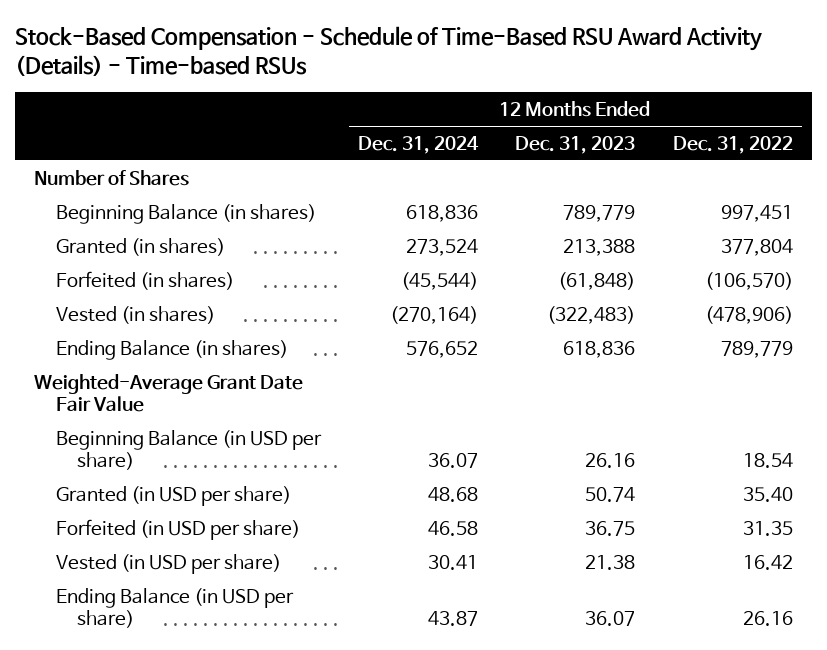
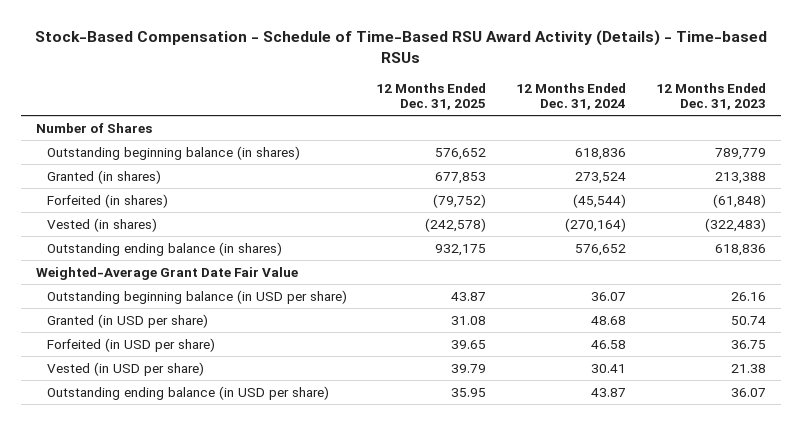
[672,135,793,154] Dec. 31, 2022 -> none
none -> [376,82,487,111] 12 Months Ended Dec. 31, 2025
[55,203,316,224] Beginning Balance (in shares) -> [46,145,300,160] Outstanding beginning balance (in shares)
[55,339,288,360] Ending Balance (in shares) -> [46,241,282,256] Outstanding ending balance (in shares)
[55,429,322,471] Beginning Balance (in USD per share) -> [46,289,347,304] Outstanding beginning balance (in USD per share)
[55,587,294,629] Ending Balance (in USD per share) -> [46,385,329,400] Outstanding ending balance (in USD per share)

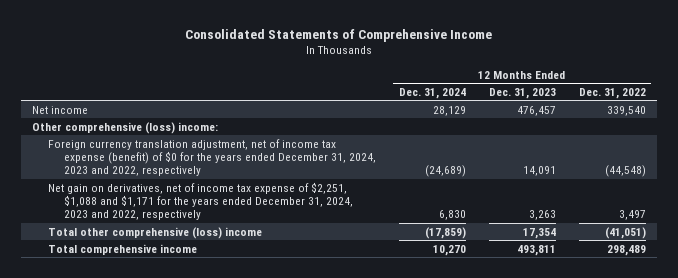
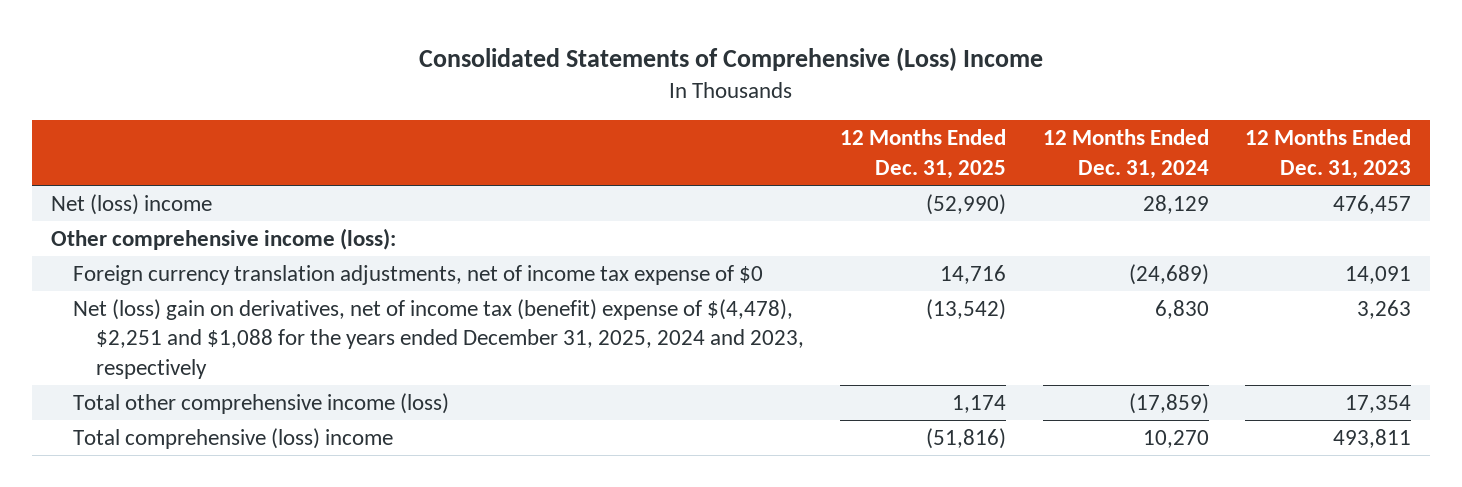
[184,28,492,42] Consolidated Statements of Comprehensive Income -> [418,47,1043,72] Consolidated Statements of Comprehensive (Loss) Income
[578,87,646,99] Dec. 31, 2022 -> none
none -> [840,129,1007,179] 12 Months Ended Dec. 31, 2025
[32,105,89,114] Net income -> [50,194,212,216] Net (loss) income
[32,121,219,134] Other comprehensive (loss) income: -> [50,228,396,251] Other comprehensive income (loss):
[48,138,377,177] Foreign currency translation adjustment, net of income tax expense (benefit) of $0 for the years ended December 31, 2024, 2023 and 2022, respectively -> [73,265,764,286] Foreign currency translation adjustments, net of income tax expense of $0
[48,181,354,221] Net gain on derivatives, net of income tax expense of $2,251, $1,088 and $1,171 for the years ended December 31, 2024, 2023 and 2022, respectively -> [73,299,804,379] Net (loss) gain on derivatives, net of income tax (benefit) expense of $(4,478), $2,251 and $1,088 for the years ended December 31, 2025, 2024 and 2023, respectively
[48,226,263,239] Total other comprehensive (loss) income -> [73,393,450,415] Total other comprehensive income (loss)
[48,243,198,255] Total comprehensive income -> [73,428,394,450] Total comprehensive (loss) income

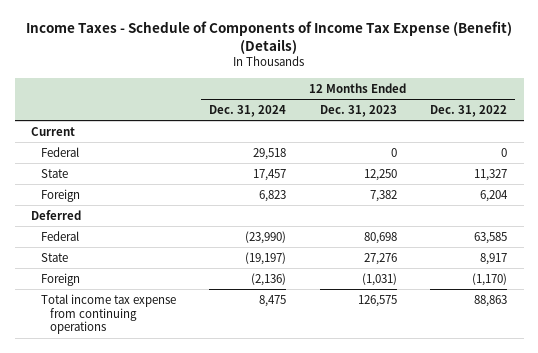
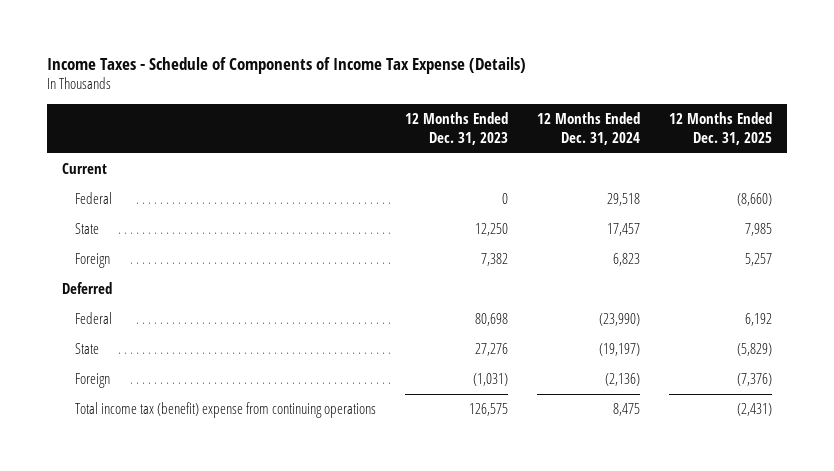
[26,20,513,54] Income Taxes - Schedule of Components of Income Tax Expense (Benefit) (Details) -> [47,56,527,74] Income Taxes - Schedule of Components of Income Tax Expense (Details)
[430,104,508,117] Dec. 31, 2022 -> none
none -> [669,112,773,145] 12 Months Ended Dec. 31, 2025
[40,293,176,335] Total income tax expense from continuing operations -> [75,402,377,419] Total income tax (benefit) expense from continuing operations

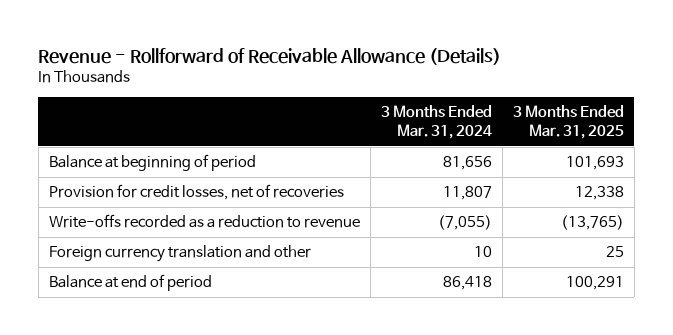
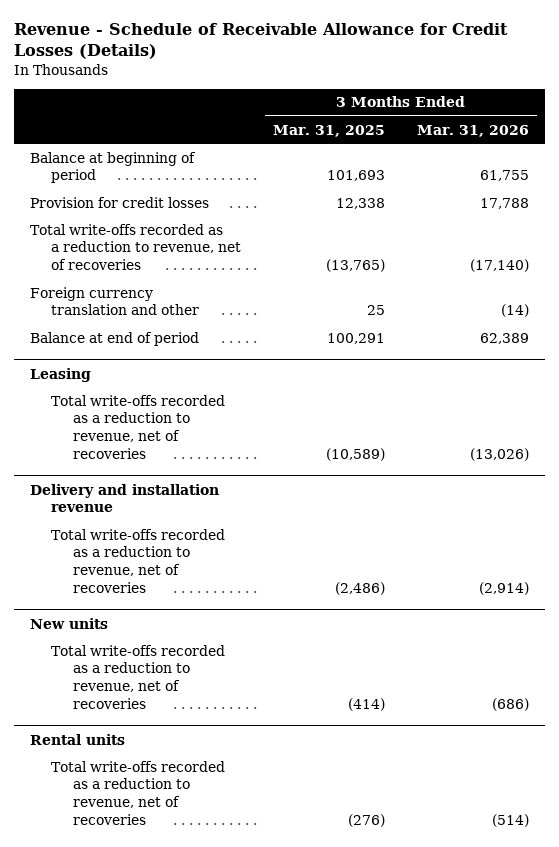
[38,47,502,65] Revenue - Rollforward of Receivable Allowance (Details) -> [13,22,508,60] Revenue - Schedule of Receivable Allowance for Credit Losses (Details)
[380,105,492,140] 3 Months Ended Mar. 31, 2024 -> none
none -> [417,124,530,137] Mar. 31, 2026
[48,184,344,201] Provision for credit losses, net of recoveries -> [29,196,209,208] Provision for credit losses
[48,214,360,229] Write-offs recorded as a reduction to revenue -> [29,223,242,271] Total write-offs recorded as a reduction to revenue, net of recoveries
none -> [29,367,91,382] Leasing
none -> [51,394,226,459] Total write-offs recorded as a reduction to revenue, net of recoveries
none -> [29,483,219,513] Delivery and installation revenue
none -> [51,528,226,593] Total write-offs recorded as a reduction to revenue, net of recoveries
none -> [29,617,108,629] New units
none -> [51,644,226,709] Total write-offs recorded as a reduction to revenue, net of recoveries
none -> [29,733,125,745] Rental units
none -> [51,760,226,825] Total write-offs recorded as a reduction to revenue, net of recoveries

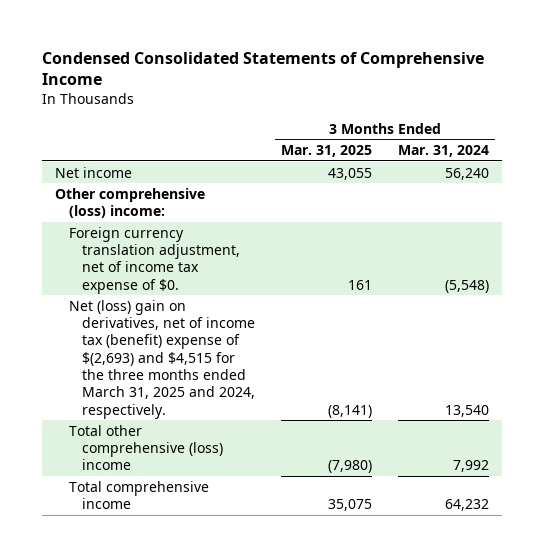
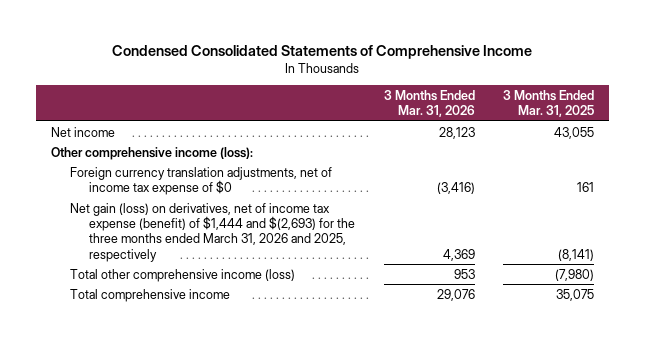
[397,145,489,158] Mar. 31, 2024 -> none
none -> [383,90,475,118] 3 Months Ended Mar. 31, 2026
[54,187,205,219] Other comprehensive (loss) income: -> [50,146,253,160] Other comprehensive income (loss):
[68,226,241,294] Foreign currency translation adjustment, net of income tax expense of $0. -> [69,166,332,196] Foreign currency translation adjustments, net of income tax expense of $0
[68,299,256,419] Net (loss) gain on derivatives, net of income tax (benefit) expense of $(2,693) and $4,515 for the three months ended March 31, 2025 and 2024, respectively. -> [69,202,355,262] Net gain (loss) on derivatives, net of income tax expense (benefit) of $1,444 and $(2,693) for the three months ended March 31, 2026 and 2025, respectively
[68,424,224,471] Total other comprehensive (loss) income -> [69,268,295,282] Total other comprehensive income (loss)

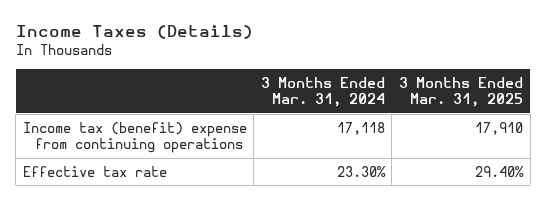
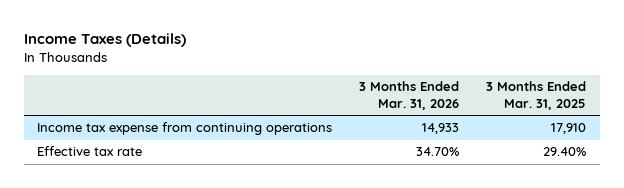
[260,76,385,108] 3 Months Ended Mar. 31, 2024 -> none
none -> [359,81,460,111] 3 Months Ended Mar. 31, 2026
[22,121,247,154] Income tax (benefit) expense from continuing operations -> [37,122,333,136] Income tax expense from continuing operations

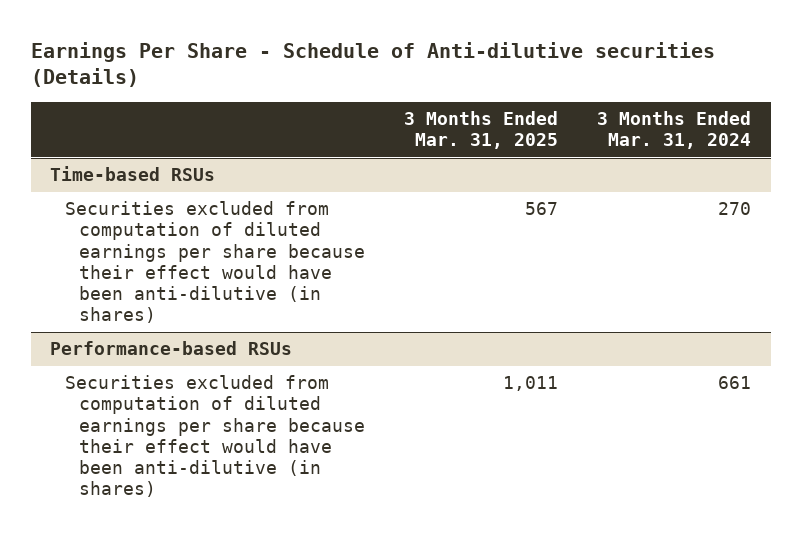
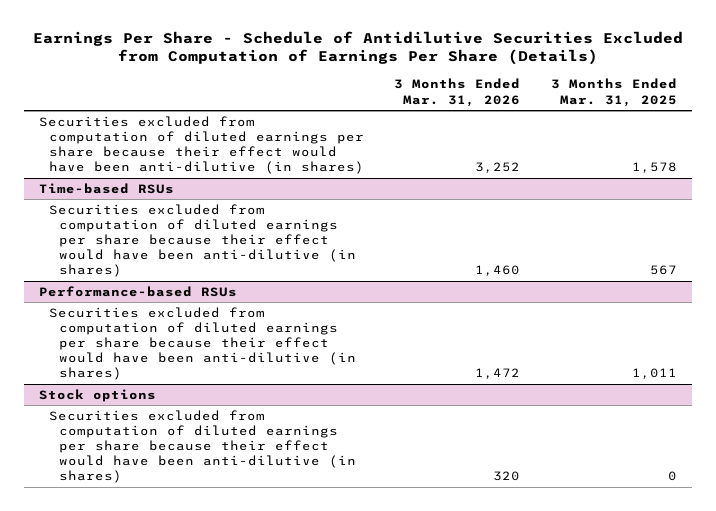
[30,41,715,88] Earnings Per Share - Schedule of Anti-dilutive securities (Details) -> [32,30,683,66] Earnings Per Share - Schedule of Antidilutive Securities Excluded from Computation of Earnings Per Share (Details)
[597,110,752,150] 3 Months Ended Mar. 31, 2024 -> none
none -> [394,78,521,107] 3 Months Ended Mar. 31, 2026
none -> [39,115,365,175] Securities excluded from computation of diluted earnings per share because their effect would have been anti-dilutive (in shares)
none -> [39,388,157,402] Stock options
none -> [49,409,357,484] Securities excluded from computation of diluted earnings per share because their effect would have been anti-dilutive (in shares)

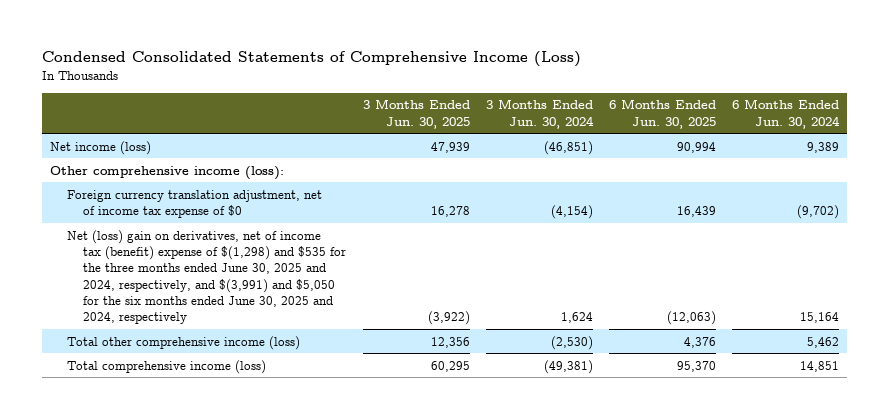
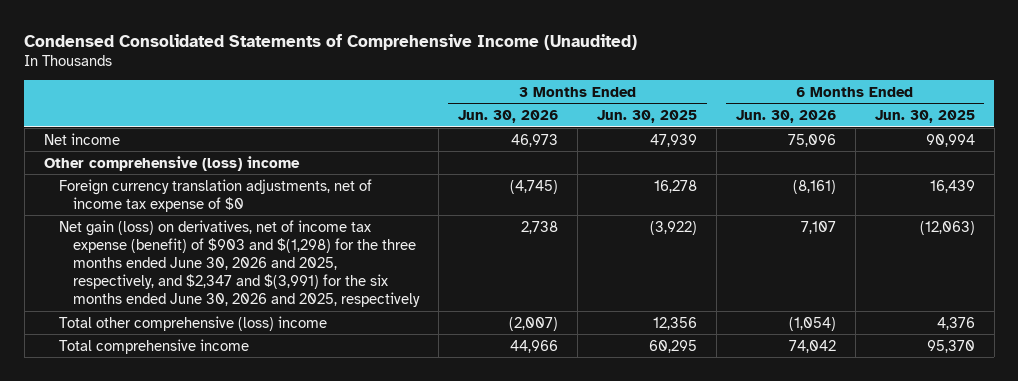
[42,51,582,68] Condensed Consolidated Statements of Comprehensive Income (Loss) -> [24,33,638,50] Condensed Consolidated Statements of Comprehensive Income (Unaudited)
[485,99,594,129] 3 Months Ended Jun. 30, 2024 -> none
[731,99,840,129] 6 Months Ended Jun. 30, 2024 -> none
none -> [458,110,559,124] Jun. 30, 2026
none -> [735,110,836,124] Jun. 30, 2026
[50,140,152,155] Net income (loss) -> [43,132,120,145] Net income
[50,165,285,180] Other comprehensive income (loss): -> [43,155,300,171] Other comprehensive (loss) income
[66,189,322,219] Foreign currency translation adjustment, net of income tax expense of $0 -> [58,178,372,212] Foreign currency translation adjustments, net of income tax expense of $0
[66,229,347,325] Net (loss) gain on derivatives, net of income tax (benefit) expense of $(1,298) and $535 for the three months ended June 30, 2025 and 2024, respectively, and $(3,991) and $5,050 for the six months ended June 30, 2025 and 2024, respectively -> [58,219,421,308] Net gain (loss) on derivatives, net of income tax expense (benefit) of $903 and $(1,298) for the three months ended June 30, 2026 and 2025, respectively, and $2,347 and $(3,991) for the six months ended June 30, 2026 and 2025, respectively
[66,335,300,350] Total other comprehensive income (loss) -> [58,315,327,331] Total other comprehensive (loss) income
[66,359,266,374] Total comprehensive income (loss) -> [58,338,249,354] Total comprehensive income

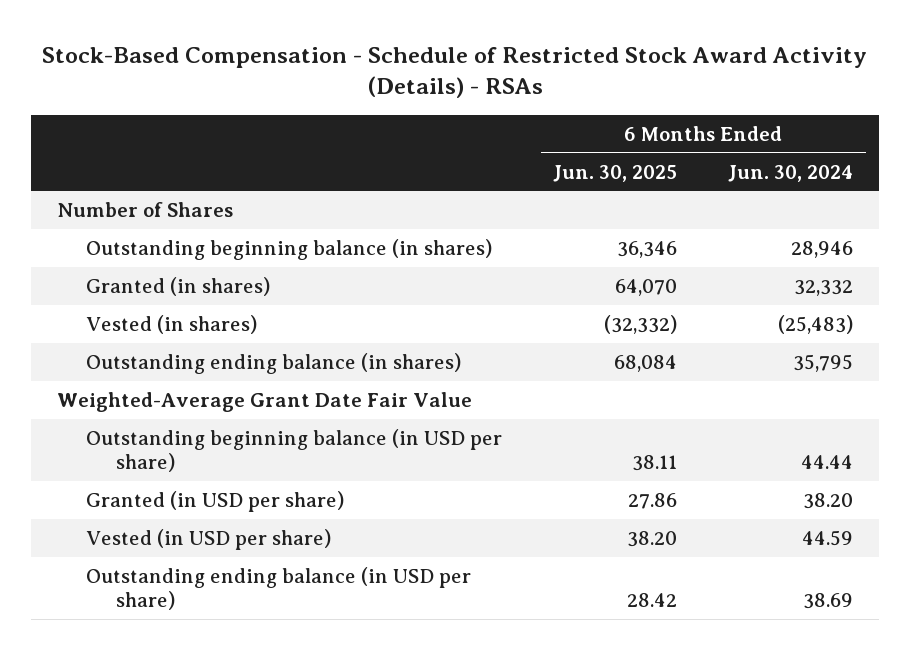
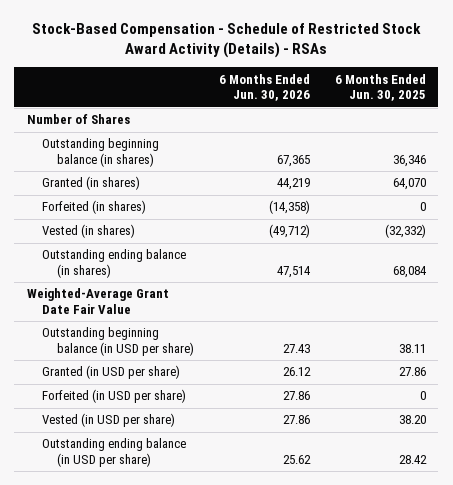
[728,164,854,182] Jun. 30, 2024 -> none
none -> [218,73,310,102] 6 Months Ended Jun. 30, 2026
none -> [41,200,146,215] Forfeited (in shares)
none -> [41,389,186,404] Forfeited (in USD per share)

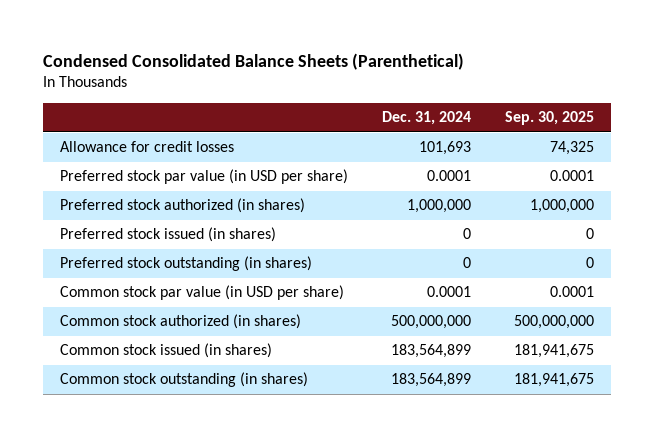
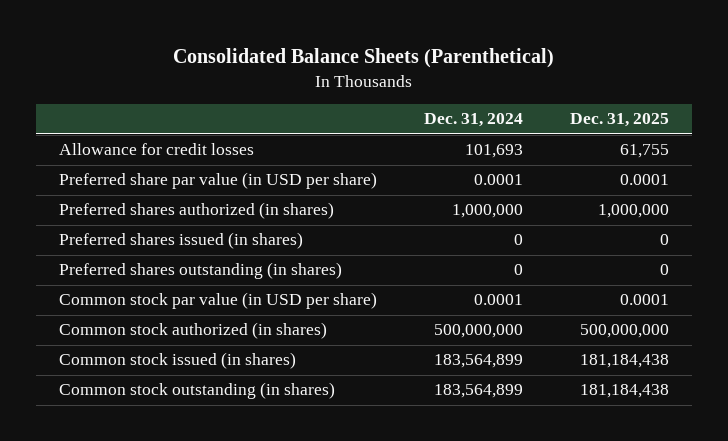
[42,52,464,70] Condensed Consolidated Balance Sheets (Parenthetical) -> [172,47,554,68] Consolidated Balance Sheets (Parenthetical)
[504,111,594,126] Sep. 30, 2025 -> none
none -> [569,113,669,128] Dec. 31, 2025
[59,169,348,185] Preferred stock par value (in USD per share) -> [59,172,378,190] Preferred share par value (in USD per share)
[59,198,305,214] Preferred stock authorized (in shares) -> [59,202,335,220] Preferred shares authorized (in shares)
[59,227,276,243] Preferred stock issued (in shares) -> [59,232,304,250] Preferred shares issued (in shares)
[59,256,312,272] Preferred stock outstanding (in shares) -> [59,262,343,280] Preferred shares outstanding (in shares)

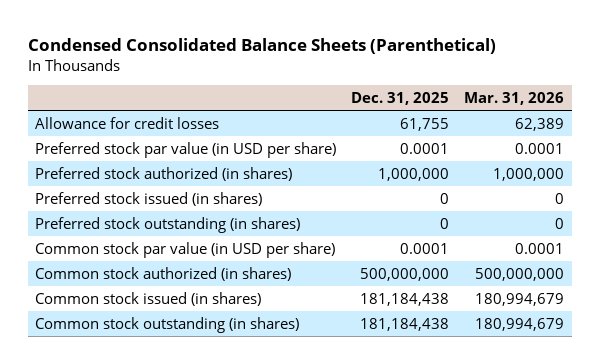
[172,47,554,68] Consolidated Balance Sheets (Parenthetical) -> [27,37,496,54] Condensed Consolidated Balance Sheets (Parenthetical)
[423,113,523,128] Dec. 31, 2024 -> none
none -> [464,92,565,106] Mar. 31, 2026
[59,172,378,190] Preferred share par value (in USD per share) -> [35,141,337,158] Preferred stock par value (in USD per share)
[59,202,335,220] Preferred shares authorized (in shares) -> [35,166,293,181] Preferred stock authorized (in shares)
[59,232,304,250] Preferred shares issued (in shares) -> [35,191,263,206] Preferred stock issued (in shares)
[59,262,343,280] Preferred shares outstanding (in shares) -> [35,216,301,233] Preferred stock outstanding (in shares)

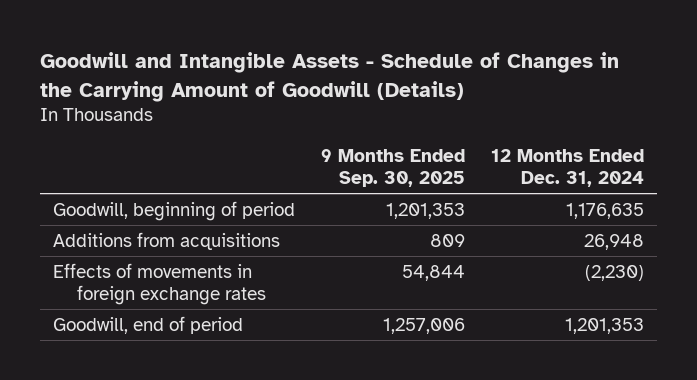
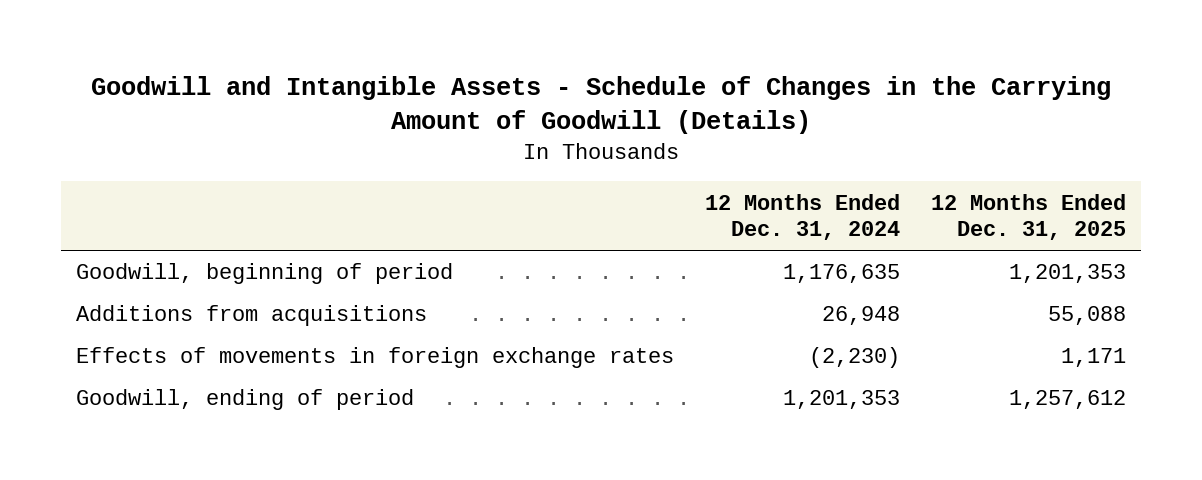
[320,148,465,187] 9 Months Ended Sep. 30, 2025 -> none
none -> [930,193,1126,241] 12 Months Ended Dec. 31, 2025
[52,315,243,334] Goodwill, end of period -> [76,389,415,411] Goodwill, ending of period

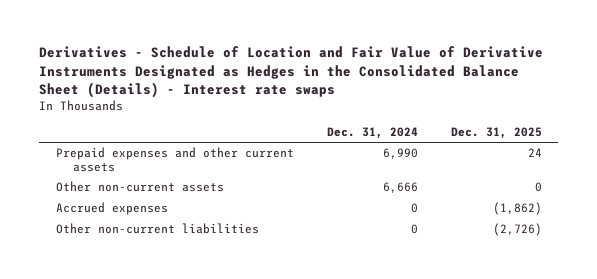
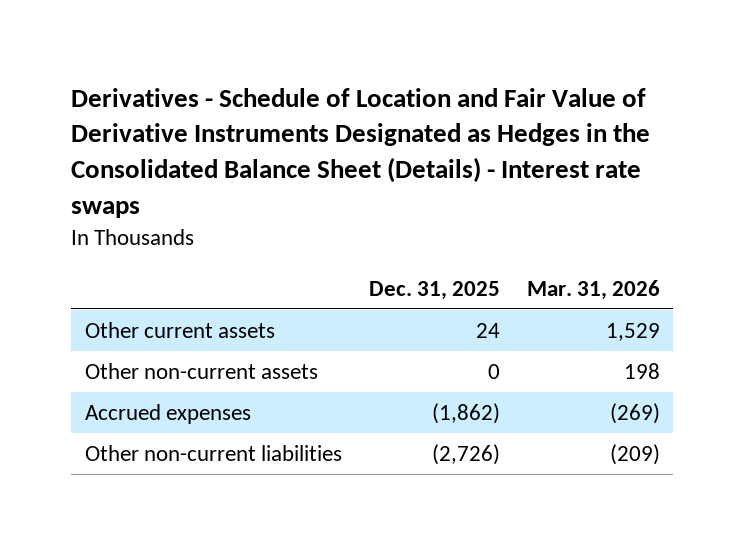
[326,127,418,140] Dec. 31, 2024 -> none
none -> [526,279,660,300] Mar. 31, 2026
[55,147,294,173] Prepaid expenses and other current assets -> [84,322,275,339] Other current assets

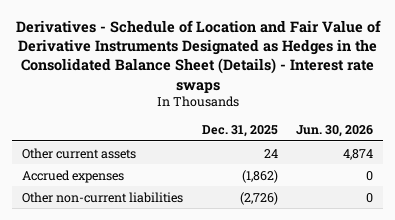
[526,279,660,300] Mar. 31, 2026 -> none
none -> [296,125,374,138] Jun. 30, 2026
[84,363,318,380] Other non-current assets -> none

